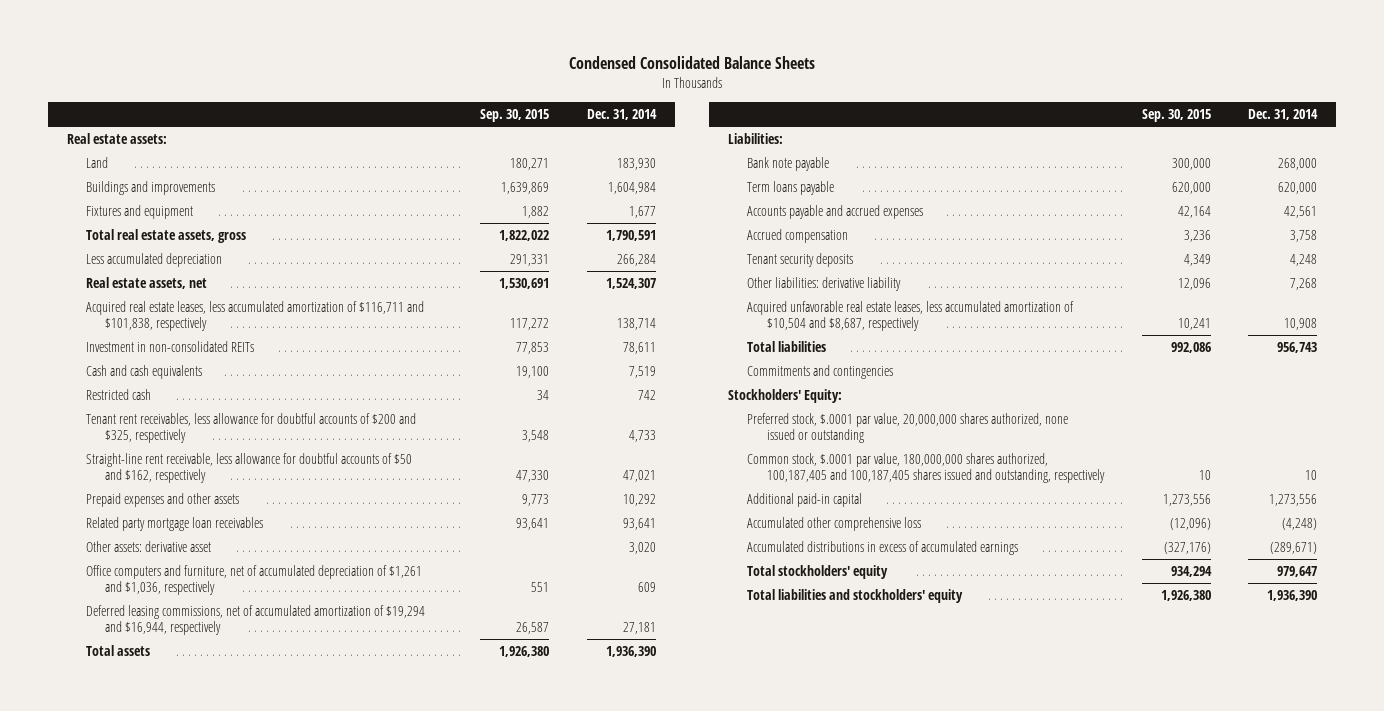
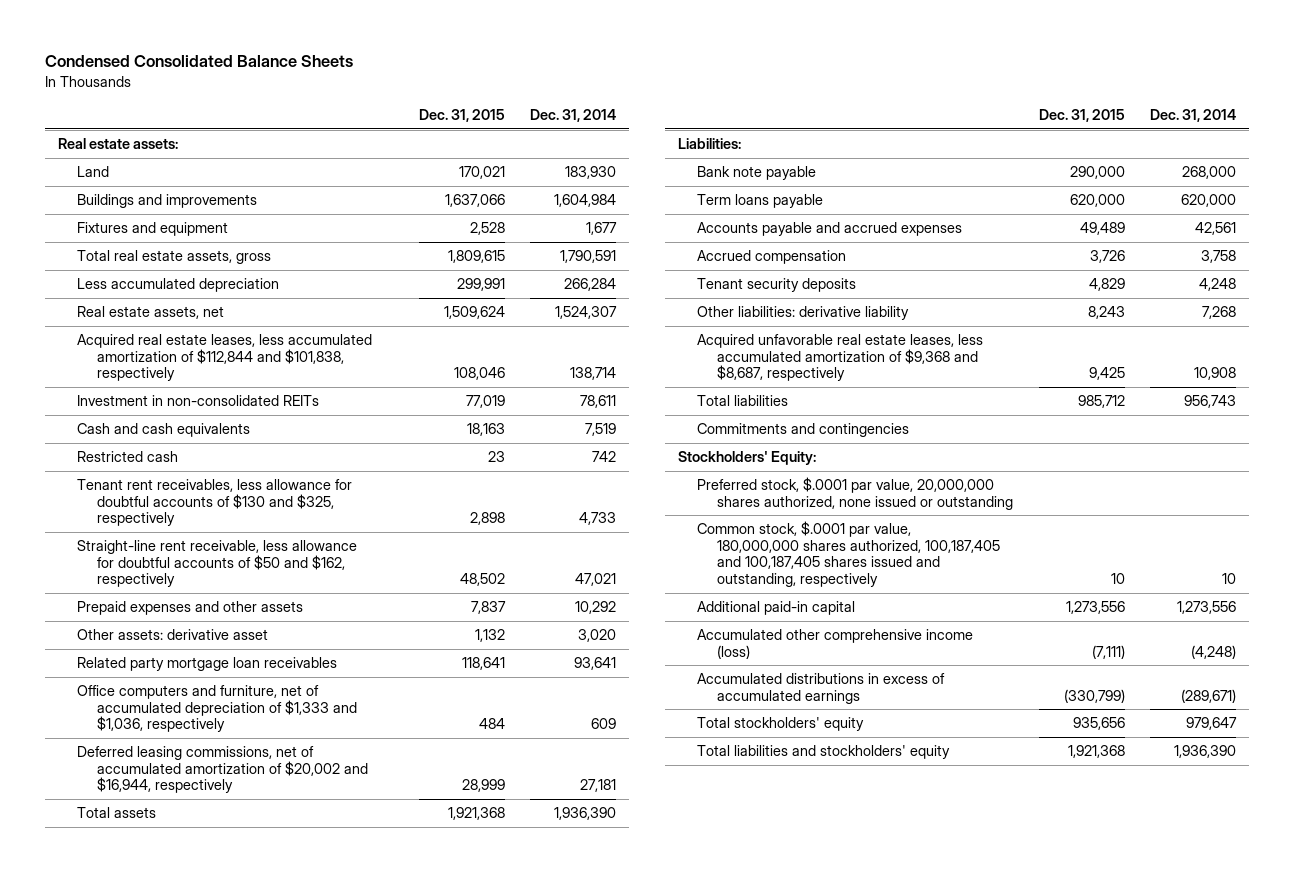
[480,108,550,122] Sep. 30, 2015 -> none
none -> [418,109,505,123] Dec. 31, 2015
[85,301,424,332] Acquired real estate leases, less accumulated amortization of $116,711 and $101,838, respectively -> [77,334,373,382] Acquired real estate leases, less accumulated amortization of $112,844 and $101,838, respectively
[85,413,416,444] Tenant rent receivables, less allowance for doubtful accounts of $200 and $325, respectively -> [77,479,353,527] Tenant rent receivables, less allowance for doubtful accounts of $130 and $325, respectively
[85,517,263,532] Related party mortgage loan receivables -> [77,657,338,672] Related party mortgage loan receivables
[85,565,422,596] Office computers and furniture, net of accumulated depreciation of $1,261 and $1,036, respectively -> [77,685,357,733] Office computers and furniture, net of accumulated depreciation of $1,333 and $1,036, respectively
[85,605,425,636] Deferred leasing commissions, net of accumulated amortization of $19,294 and $16,944, respectively -> [77,746,368,794] Deferred leasing commissions, net of accumulated amortization of $20,002 and $16,944, respectively
[747,301,1075,332] Acquired unfavorable real estate leases, less accumulated amortization of $10,504 and $8,687, respectively -> [697,334,984,382] Acquired unfavorable real estate leases, less accumulated amortization of $9,368 and $8,687, respectively
[747,517,922,532] Accumulated other comprehensive loss -> [697,629,974,659] Accumulated other comprehensive income (loss)

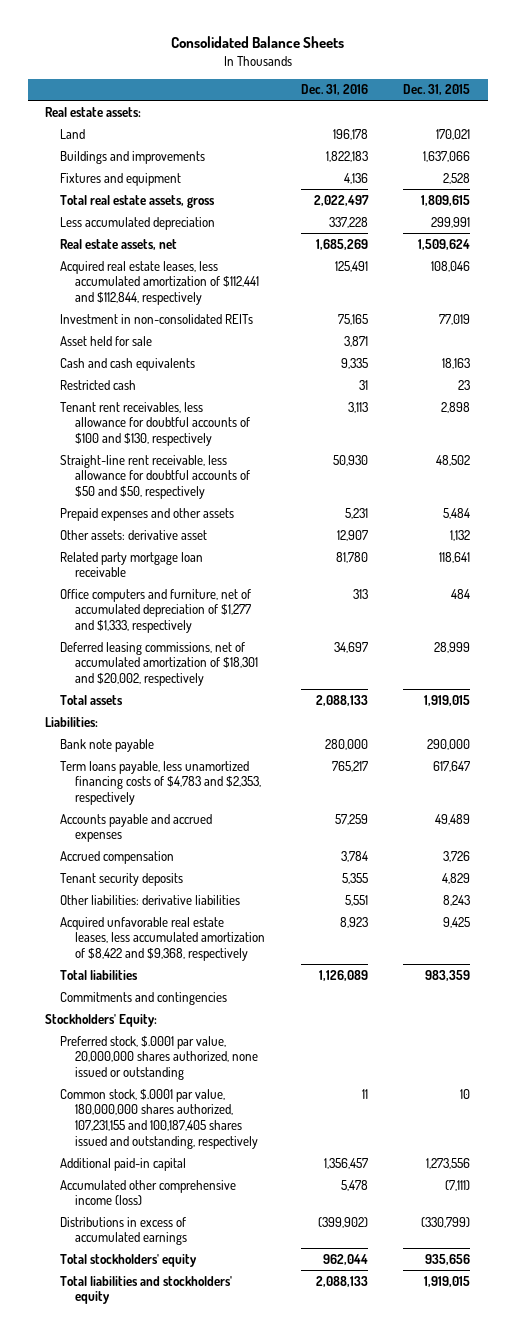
[44,55,353,68] Condensed Consolidated Balance Sheets -> [170,36,344,49] Consolidated Balance Sheets
[530,109,617,123] Dec. 31, 2014 -> none
none -> [300,84,368,96] Dec. 31, 2016
[77,334,373,382] Acquired real estate leases, less accumulated amortization of $112,844 and $101,838, respectively -> [60,260,260,305] Acquired real estate leases, less accumulated amortization of $112,441 and $112,844, respectively
none -> [60,335,153,346] Asset held for sale
[77,479,353,527] Tenant rent receivables, less allowance for doubtful accounts of $130 and $325, respectively -> [60,401,251,446] Tenant rent receivables, less allowance for doubtful accounts of $100 and $130, respectively
[77,540,358,588] Straight-line rent receivable, less allowance for doubtful accounts of $50 and $162, respectively -> [60,454,251,499] Straight-line rent receivable, less allowance for doubtful accounts of $50 and $50, respectively
[470,601,506,615] 7,837 -> [443,507,471,519] 5,484
[77,657,338,672] Related party mortgage loan receivables -> [60,551,204,578] Related party mortgage loan receivable
[77,685,357,733] Office computers and furniture, net of accumulated depreciation of $1,333 and $1,036, respectively -> [60,588,252,633] Office computers and furniture, net of accumulated depreciation of $1,277 and $1,333, respectively
[77,746,368,794] Deferred leasing commissions, net of accumulated amortization of $20,002 and $16,944, respectively -> [60,641,259,686] Deferred leasing commissions, net of accumulated amortization of $18,301 and $20,002, respectively
[447,807,505,821] 1,921,368 -> [424,694,471,706] 1,919,015
[697,194,824,209] Term loans payable -> [60,760,262,805] Term loans payable, less unamortized financing costs of $4,783 and $2,353, respectively
[1069,194,1125,208] 620,000 -> [433,760,471,772] 617,647
[697,306,910,321] Other liabilities: derivative liability -> [60,894,241,905] Other liabilities: derivative liabilities
[697,334,984,382] Acquired unfavorable real estate leases, less accumulated amortization of $9,368 and $8,687, respectively -> [60,916,266,961] Acquired unfavorable real estate leases, less accumulated amortization of $8,422 and $9,368, respectively
[1077,395,1125,409] 985,712 -> [425,969,471,981] 983,359
[697,521,1000,587] Common stock, $.0001 par value, 180,000,000 shares authorized, 100,187,405 and 100,187,405 shares issued and outstanding, respectively -> [60,1088,259,1149] Common stock, $.0001 par value, 180,000,000 shares authorized, 107,231,155 and 100,187,405 shares issued and outstanding, respectively
[697,673,946,704] Accumulated distributions in excess of accumulated earnings -> [60,1216,188,1246] Distributions in excess of accumulated earnings
[1067,745,1125,759] 1,921,368 -> [424,1275,471,1287] 1,919,015

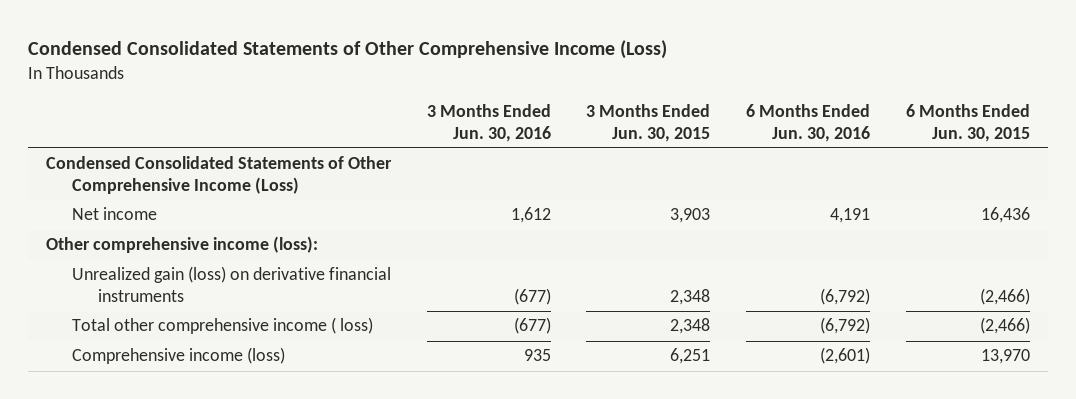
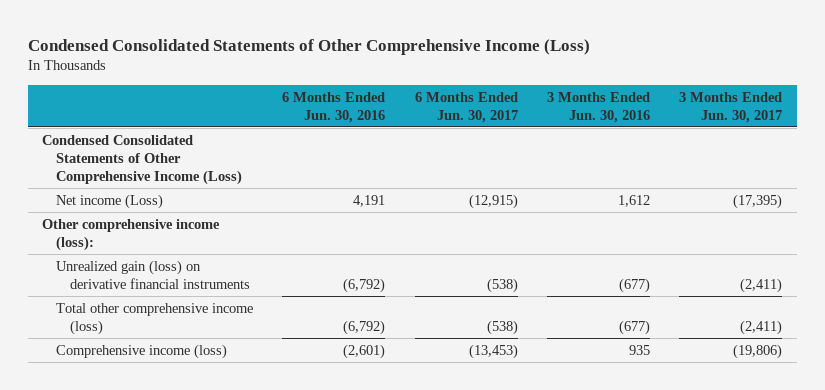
[586,103,711,142] 3 Months Ended Jun. 30, 2015 -> none
[906,103,1031,142] 6 Months Ended Jun. 30, 2015 -> none
none -> [414,91,518,123] 6 Months Ended Jun. 30, 2017
none -> [679,91,783,123] 3 Months Ended Jun. 30, 2017
[71,207,157,221] Net income -> [56,193,164,209] Net income (Loss)
[71,317,373,335] Total other comprehensive income ( loss) -> [56,302,254,335] Total other comprehensive income (loss)

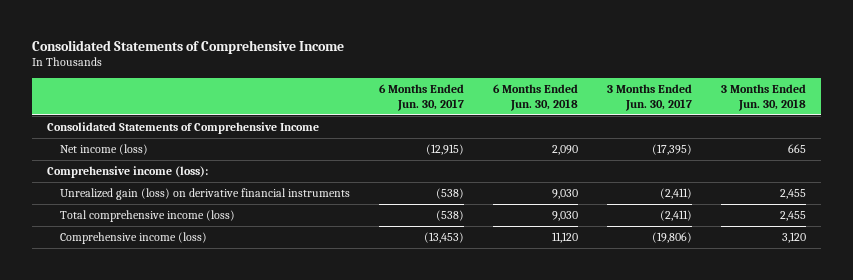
[27,38,590,55] Condensed Consolidated Statements of Other Comprehensive Income (Loss) -> [32,39,345,54] Consolidated Statements of Comprehensive Income
[282,91,386,123] 6 Months Ended Jun. 30, 2016 -> none
[546,91,650,123] 3 Months Ended Jun. 30, 2016 -> none
none -> [493,84,579,112] 6 Months Ended Jun. 30, 2018
none -> [721,84,807,112] 3 Months Ended Jun. 30, 2018
[42,134,243,185] Condensed Consolidated Statements of Other Comprehensive Income (Loss) -> [46,121,319,134] Consolidated Statements of Comprehensive Income
[56,193,164,209] Net income (Loss) -> [60,143,149,155] Net income (loss)
[42,218,221,251] Other comprehensive income (loss): -> [46,165,208,178] Comprehensive income (loss):
[56,302,254,335] Total other comprehensive income (loss) -> [60,209,236,222] Total comprehensive income (loss)

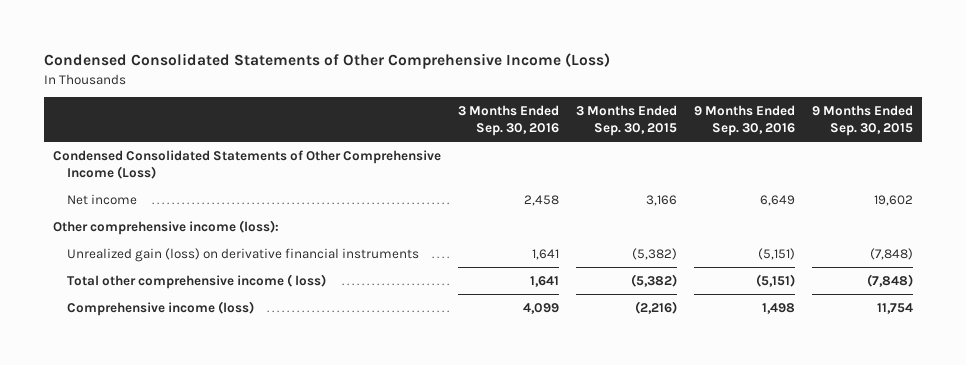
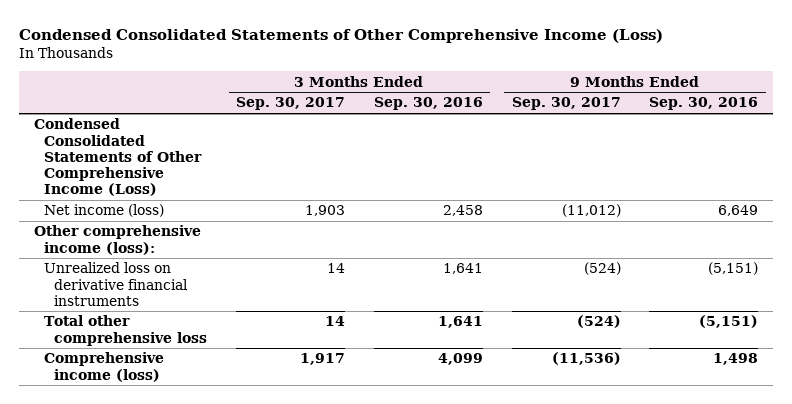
[576,105,678,137] 3 Months Ended Sep. 30, 2015 -> none
[812,105,914,137] 9 Months Ended Sep. 30, 2015 -> none
none -> [235,97,345,111] Sep. 30, 2017
none -> [511,97,621,111] Sep. 30, 2017
[67,193,138,205] Net income -> [43,204,164,218] Net income (loss)
[67,247,420,262] Unrealized gain (loss) on derivative financial instruments -> [43,262,189,306] Unrealized loss on derivative financial instruments
[67,273,327,289] Total other comprehensive income ( loss) -> [43,315,208,346] Total other comprehensive loss

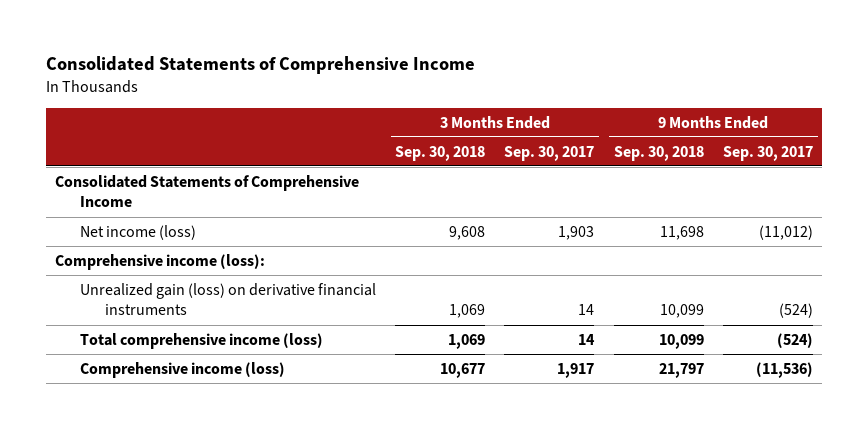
[19,29,664,44] Condensed Consolidated Statements of Other Comprehensive Income (Loss) -> [45,56,475,75] Consolidated Statements of Comprehensive Income
[373,97,483,111] Sep. 30, 2016 -> none
[649,97,759,111] Sep. 30, 2016 -> none
none -> [395,145,486,161] Sep. 30, 2018
none -> [613,145,704,161] Sep. 30, 2018
[33,118,202,197] Condensed Consolidated Statements of Other Comprehensive Income (Loss) -> [55,174,360,208] Consolidated Statements of Comprehensive Income
[33,225,201,255] Other comprehensive income (loss): -> [55,253,266,270] Comprehensive income (loss):
[43,262,189,306] Unrealized loss on derivative financial instruments -> [80,282,377,316] Unrealized gain (loss) on derivative financial instruments
[43,315,208,346] Total other comprehensive loss -> [80,332,324,349] Total comprehensive income (loss)

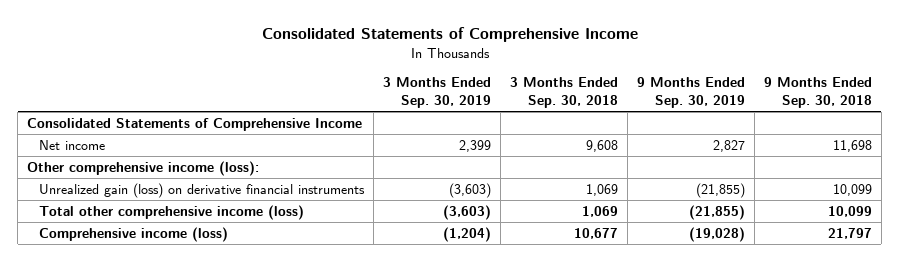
[504,145,595,161] Sep. 30, 2017 -> none
[722,145,813,161] Sep. 30, 2017 -> none
none -> [382,77,491,108] 3 Months Ended Sep. 30, 2019
none -> [636,77,745,108] 9 Months Ended Sep. 30, 2019
[80,224,197,240] Net income (loss) -> [38,139,105,150] Net income
[55,253,266,270] Comprehensive income (loss): -> [27,160,260,176] Other comprehensive income (loss):
[80,332,324,349] Total comprehensive income (loss) -> [38,204,304,220] Total other comprehensive income (loss)

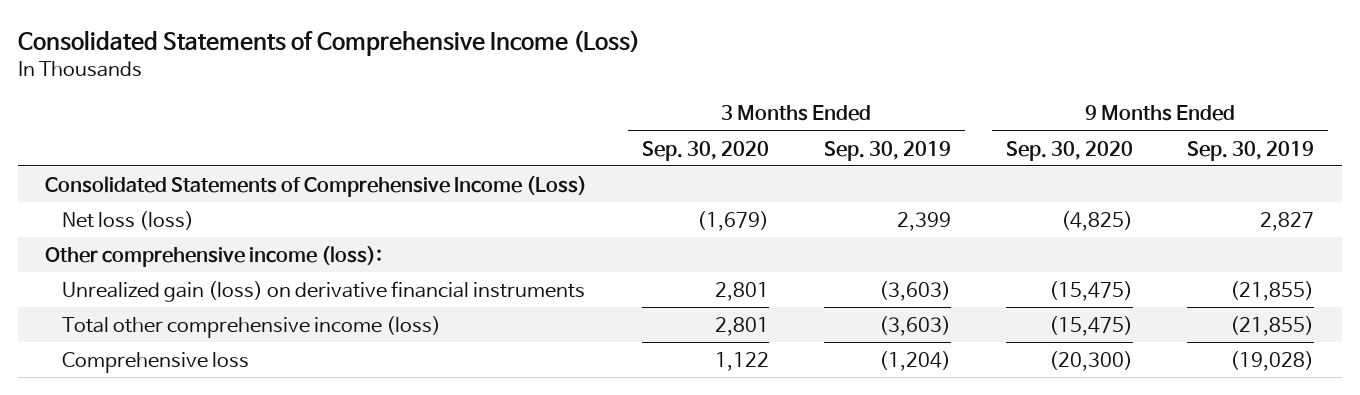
[261,27,638,43] Consolidated Statements of Comprehensive Income -> [17,29,640,56] Consolidated Statements of Comprehensive Income (Loss)
[509,77,618,108] 3 Months Ended Sep. 30, 2018 -> none
[763,77,872,108] 9 Months Ended Sep. 30, 2018 -> none
none -> [642,140,770,161] Sep. 30, 2020
none -> [1005,140,1133,161] Sep. 30, 2020
[27,117,363,131] Consolidated Statements of Comprehensive Income -> [45,175,588,197] Consolidated Statements of Comprehensive Income (Loss)
[38,139,105,150] Net income -> [62,210,195,230] Net loss (loss)
[38,226,228,242] Comprehensive income (loss) -> [62,351,250,373] Comprehensive loss

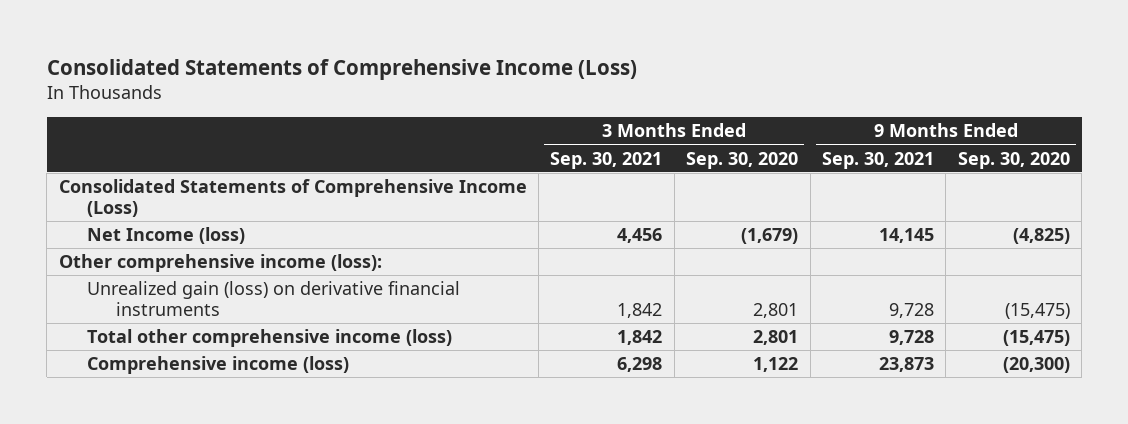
[823,140,951,161] Sep. 30, 2019 -> none
[1187,140,1315,161] Sep. 30, 2019 -> none
none -> [550,151,663,169] Sep. 30, 2021
none -> [821,151,934,169] Sep. 30, 2021
[62,210,195,230] Net loss (loss) -> [87,227,246,245] Net Income (loss)
[62,351,250,373] Comprehensive loss -> [87,356,350,375] Comprehensive income (loss)

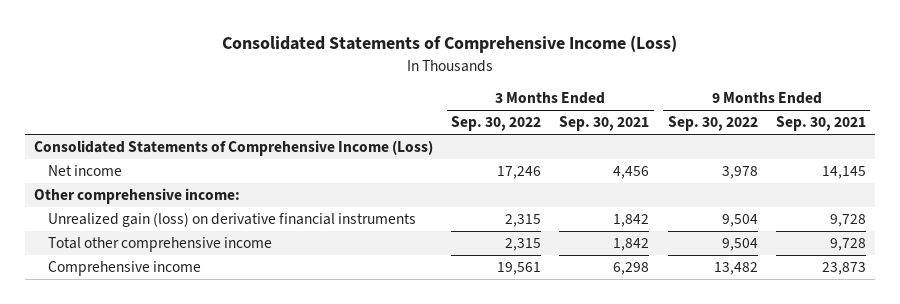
[686,151,799,169] Sep. 30, 2020 -> none
[957,151,1070,169] Sep. 30, 2020 -> none
none -> [451,116,542,132] Sep. 30, 2022
none -> [667,116,758,132] Sep. 30, 2022
[87,227,246,245] Net Income (loss) -> [47,165,122,177] Net income
[58,254,382,273] Other comprehensive income (loss): -> [34,188,241,205] Other comprehensive income:
[87,329,453,348] Total other comprehensive income (loss) -> [47,237,272,253] Total other comprehensive income
[87,356,350,375] Comprehensive income (loss) -> [47,261,201,277] Comprehensive income

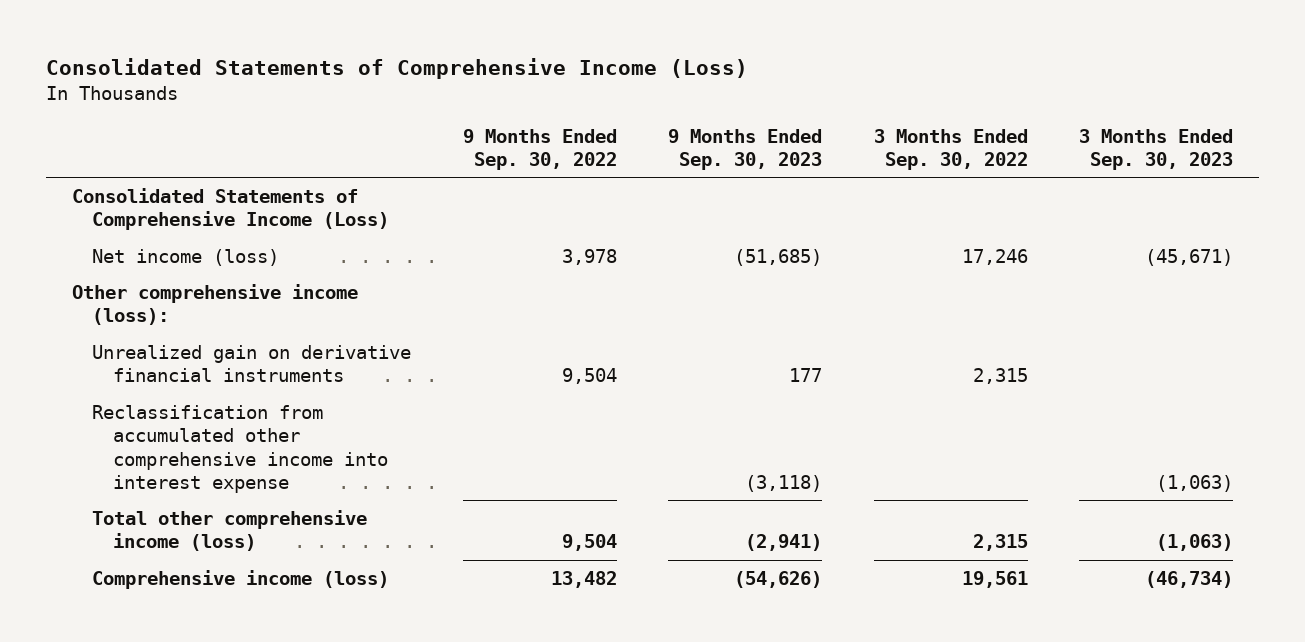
[559,116,650,132] Sep. 30, 2021 -> none
[775,116,866,132] Sep. 30, 2021 -> none
none -> [668,128,823,171] 9 Months Ended Sep. 30, 2023
none -> [1078,128,1233,171] 3 Months Ended Sep. 30, 2023
[47,165,122,177] Net income -> [92,248,280,266] Net income (loss)
[34,188,241,205] Other comprehensive income: -> [71,283,358,326] Other comprehensive income (loss):
[47,212,416,228] Unrealized gain (loss) on derivative financial instruments -> [92,344,412,383] Unrealized gain on derivative financial instruments
none -> [92,404,388,494] Reclassification from accumulated other comprehensive income into interest expense
[47,237,272,253] Total other comprehensive income -> [92,509,368,552] Total other comprehensive income (loss)
[47,261,201,277] Comprehensive income -> [92,569,390,589] Comprehensive income (loss)

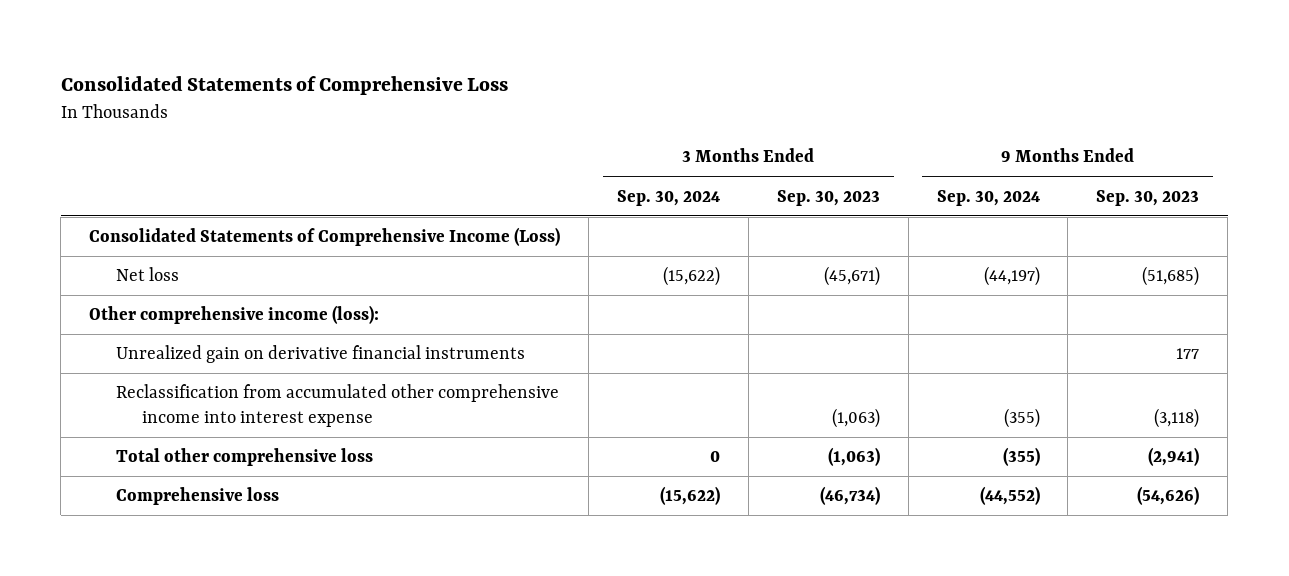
[46,57,749,79] Consolidated Statements of Comprehensive Income (Loss) -> [60,76,508,96] Consolidated Statements of Comprehensive Loss
[462,128,617,171] 9 Months Ended Sep. 30, 2022 -> none
[873,128,1028,171] 3 Months Ended Sep. 30, 2022 -> none
none -> [617,189,721,206] Sep. 30, 2024
none -> [936,189,1040,206] Sep. 30, 2024
[92,248,280,266] Net income (loss) -> [115,267,179,282] Net loss
[92,509,368,552] Total other comprehensive income (loss) -> [115,448,373,467] Total other comprehensive loss
[92,569,390,589] Comprehensive income (loss) -> [115,487,279,506] Comprehensive loss

